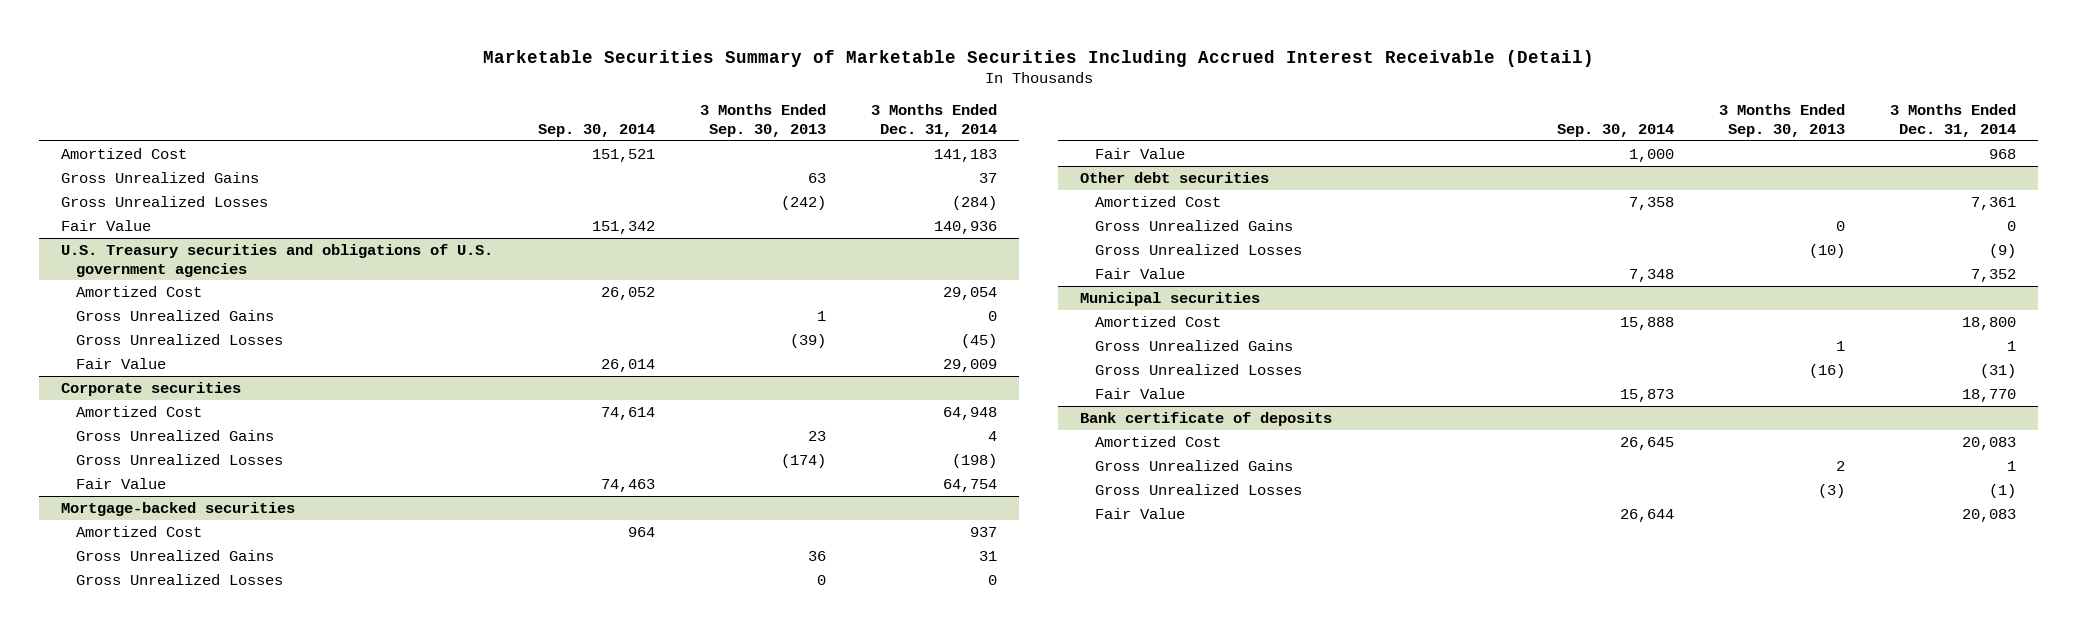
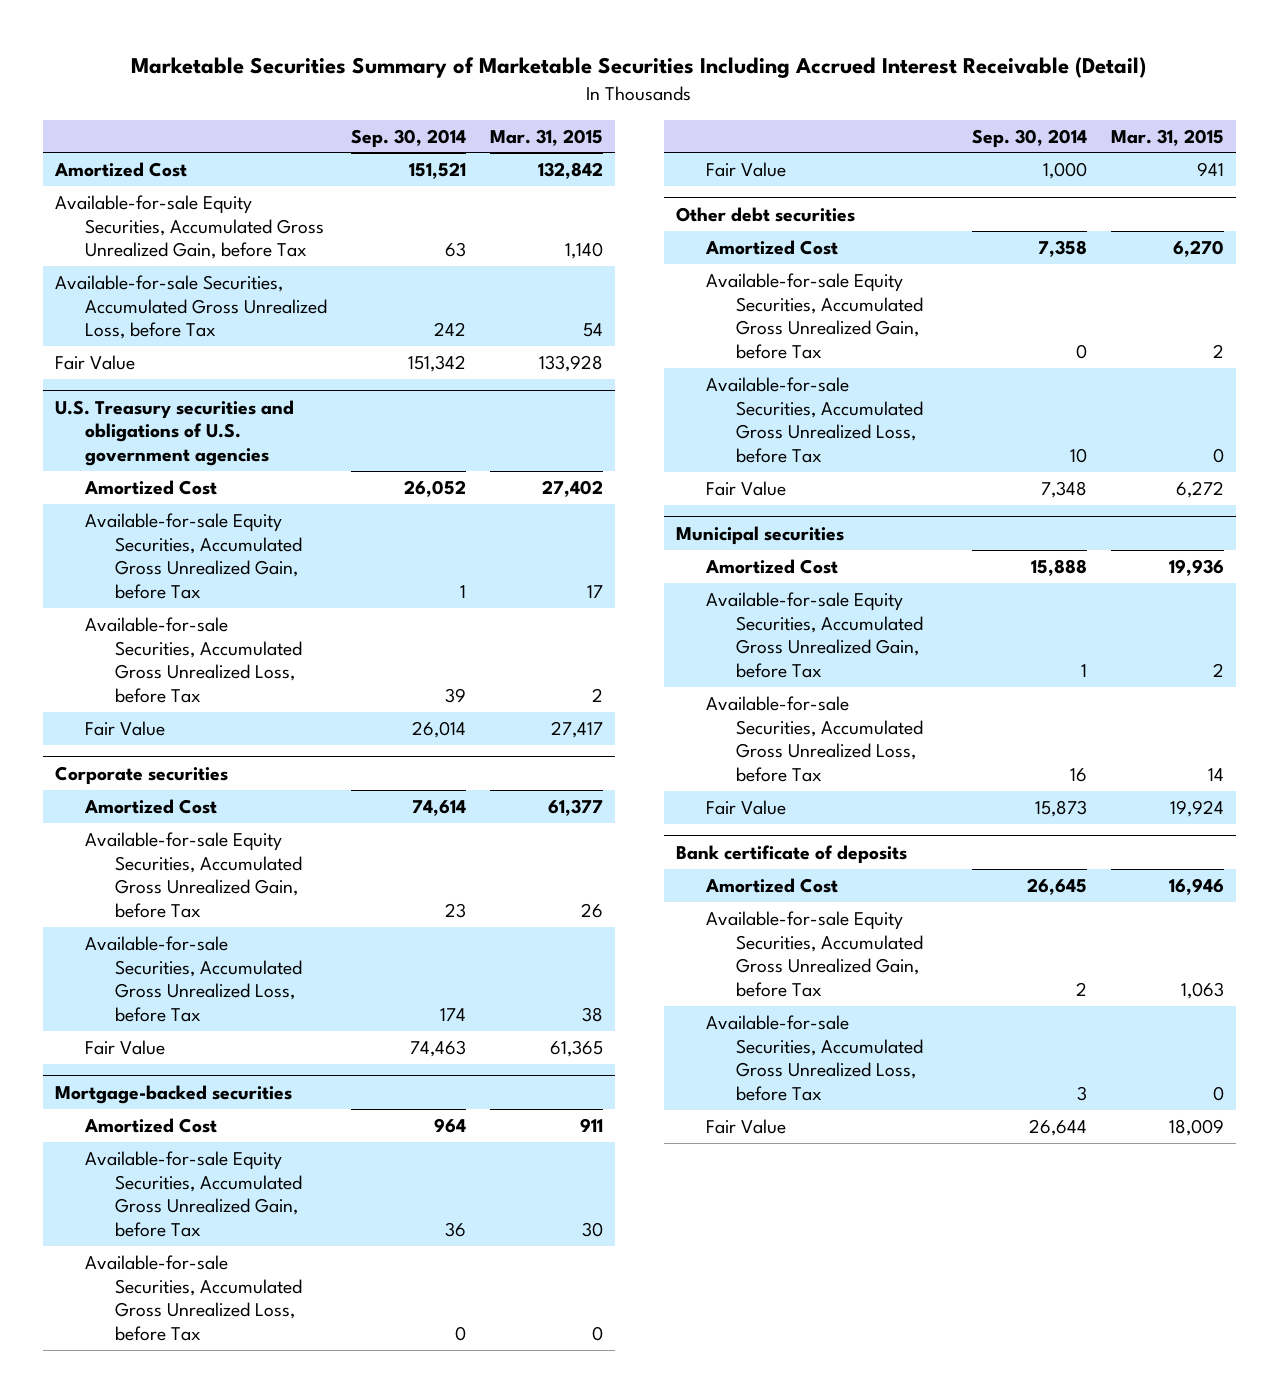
[700,104,827,138] 3 Months Ended Sep. 30, 2013 -> none
[870,104,997,138] 3 Months Ended Dec. 31, 2014 -> none
none -> [489,128,603,146] Mar. 31, 2015
[61,171,260,183] Gross Unrealized Gains -> none
[61,195,269,207] Gross Unrealized Losses -> none
none -> [54,194,324,260] Available-for-sale Equity Securities, Accumulated Gross Unrealized Gain, before Tax
none -> [54,274,327,340] Available-for-sale Securities, Accumulated Gross Unrealized Loss, before Tax
[75,309,274,321] Gross Unrealized Gains -> none
[75,333,283,345] Gross Unrealized Losses -> none
none -> [84,512,303,599] Available-for-sale Equity Securities, Accumulated Gross Unrealized Gain, before Tax
none -> [84,616,303,703] Available-for-sale Securities, Accumulated Gross Unrealized Loss, before Tax
[75,429,274,441] Gross Unrealized Gains -> none
[75,453,283,465] Gross Unrealized Losses -> none
none -> [84,831,303,918] Available-for-sale Equity Securities, Accumulated Gross Unrealized Gain, before Tax
none -> [84,935,303,1022] Available-for-sale Securities, Accumulated Gross Unrealized Loss, before Tax
[75,549,274,561] Gross Unrealized Gains -> none
[75,573,283,585] Gross Unrealized Losses -> none
none -> [84,1150,303,1237] Available-for-sale Equity Securities, Accumulated Gross Unrealized Gain, before Tax
none -> [84,1254,303,1341] Available-for-sale Securities, Accumulated Gross Unrealized Loss, before Tax
[1094,219,1293,231] Gross Unrealized Gains -> none
[1094,243,1302,255] Gross Unrealized Losses -> none
none -> [705,272,924,359] Available-for-sale Equity Securities, Accumulated Gross Unrealized Gain, before Tax
none -> [705,376,924,463] Available-for-sale Securities, Accumulated Gross Unrealized Loss, before Tax
[1094,339,1293,351] Gross Unrealized Gains -> none
[1094,363,1302,375] Gross Unrealized Losses -> none
none -> [705,591,924,678] Available-for-sale Equity Securities, Accumulated Gross Unrealized Gain, before Tax
none -> [705,695,924,782] Available-for-sale Securities, Accumulated Gross Unrealized Loss, before Tax
[1094,459,1293,471] Gross Unrealized Gains -> none
[1094,483,1302,495] Gross Unrealized Losses -> none
none -> [705,910,924,997] Available-for-sale Equity Securities, Accumulated Gross Unrealized Gain, before Tax
none -> [705,1014,924,1101] Available-for-sale Securities, Accumulated Gross Unrealized Loss, before Tax

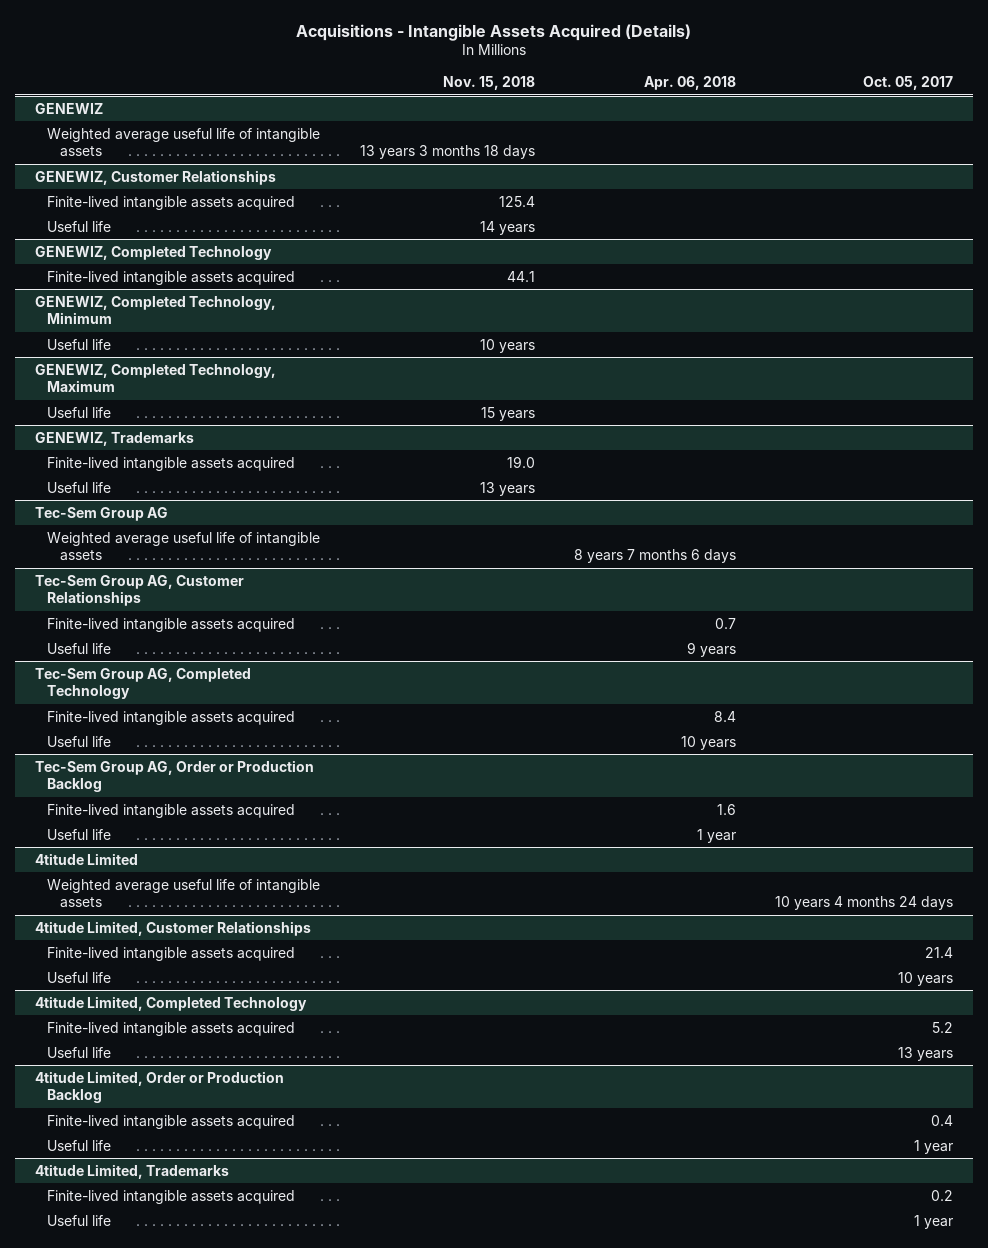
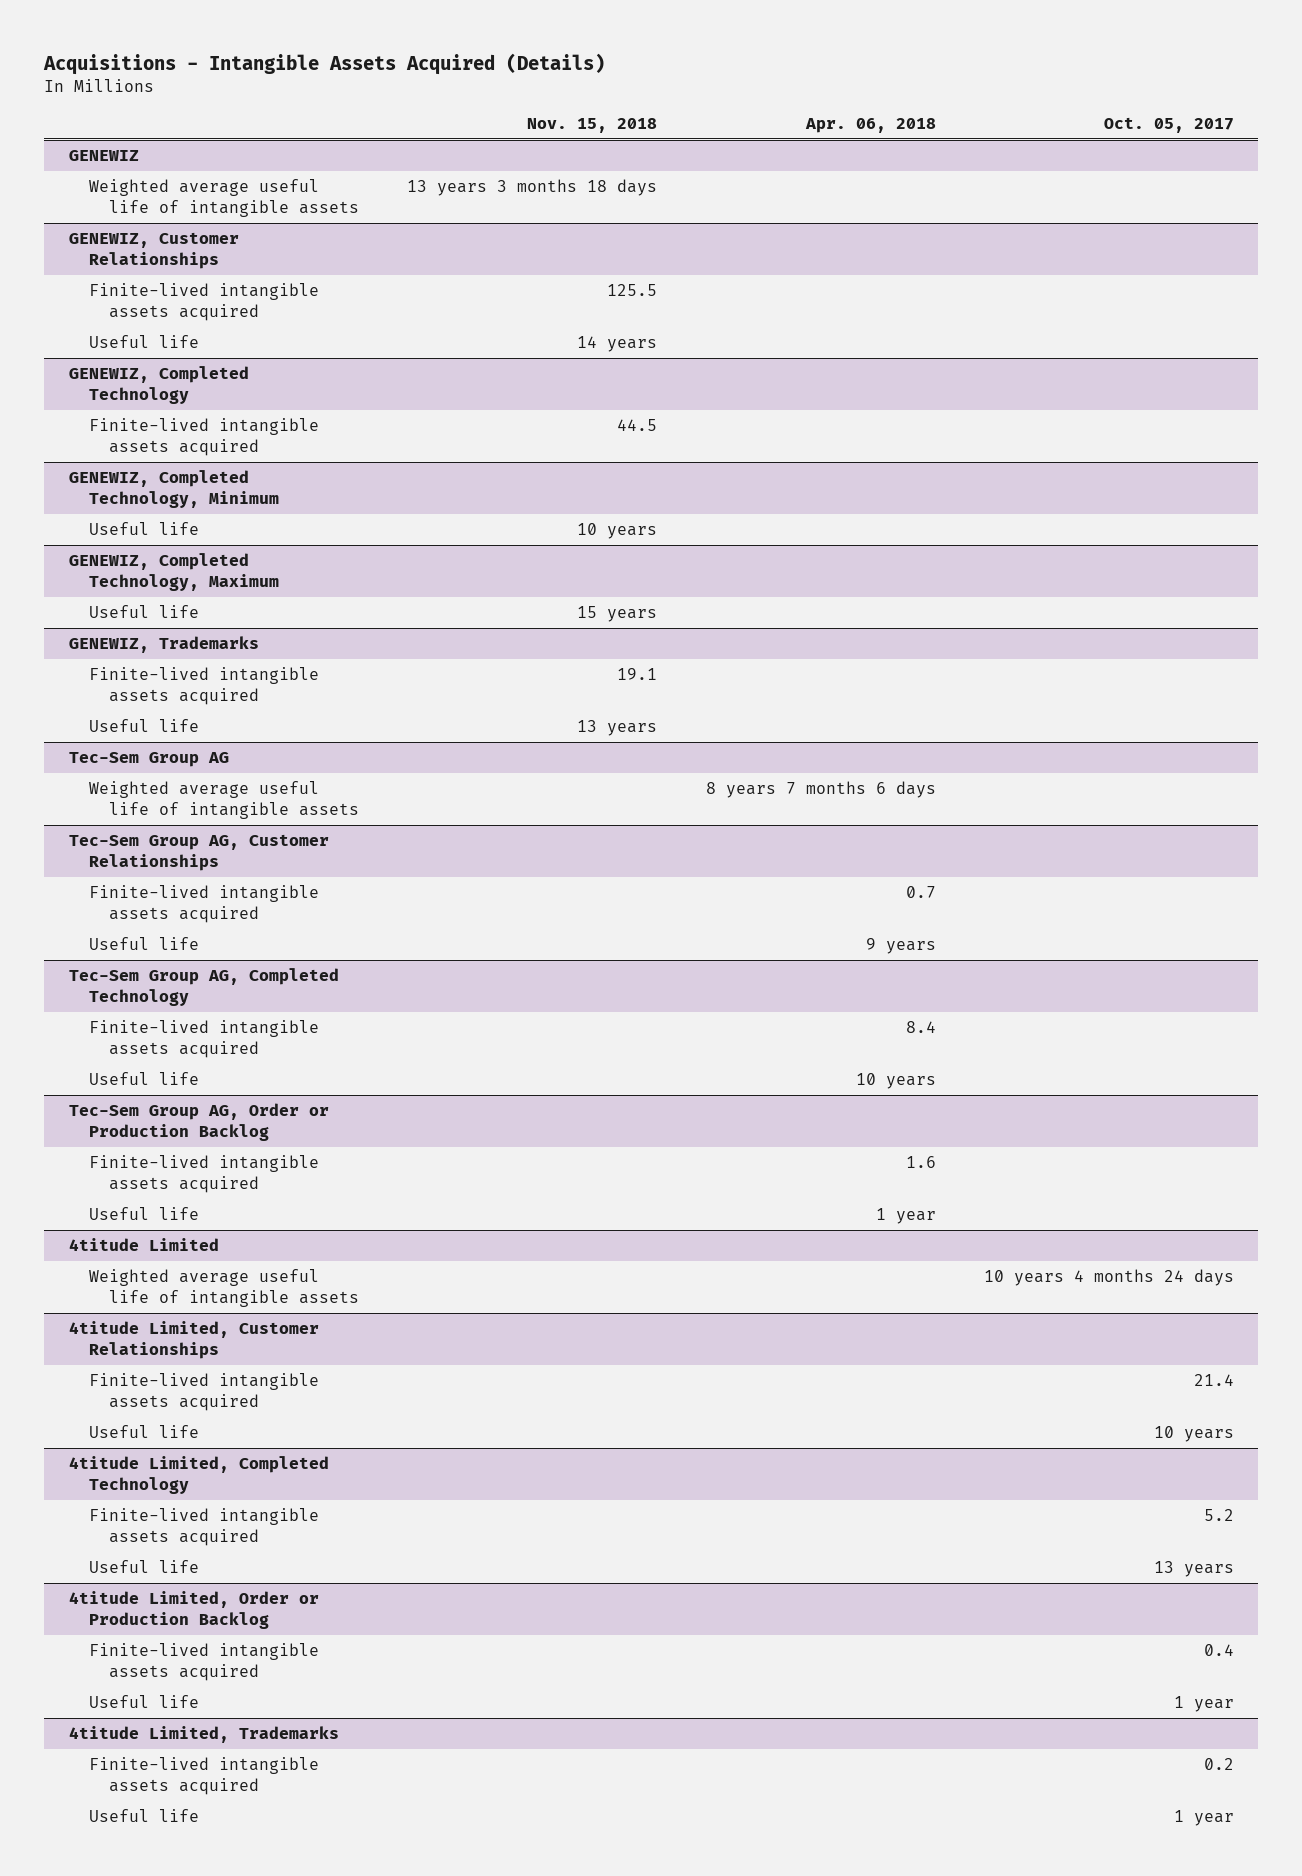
[498,195,535,207] 125.4 -> [607,284,658,297] 125.5
[506,270,535,282] 44.1 -> [617,419,658,432] 44.5
[506,455,535,468] 19.0 -> [617,668,658,681] 19.1

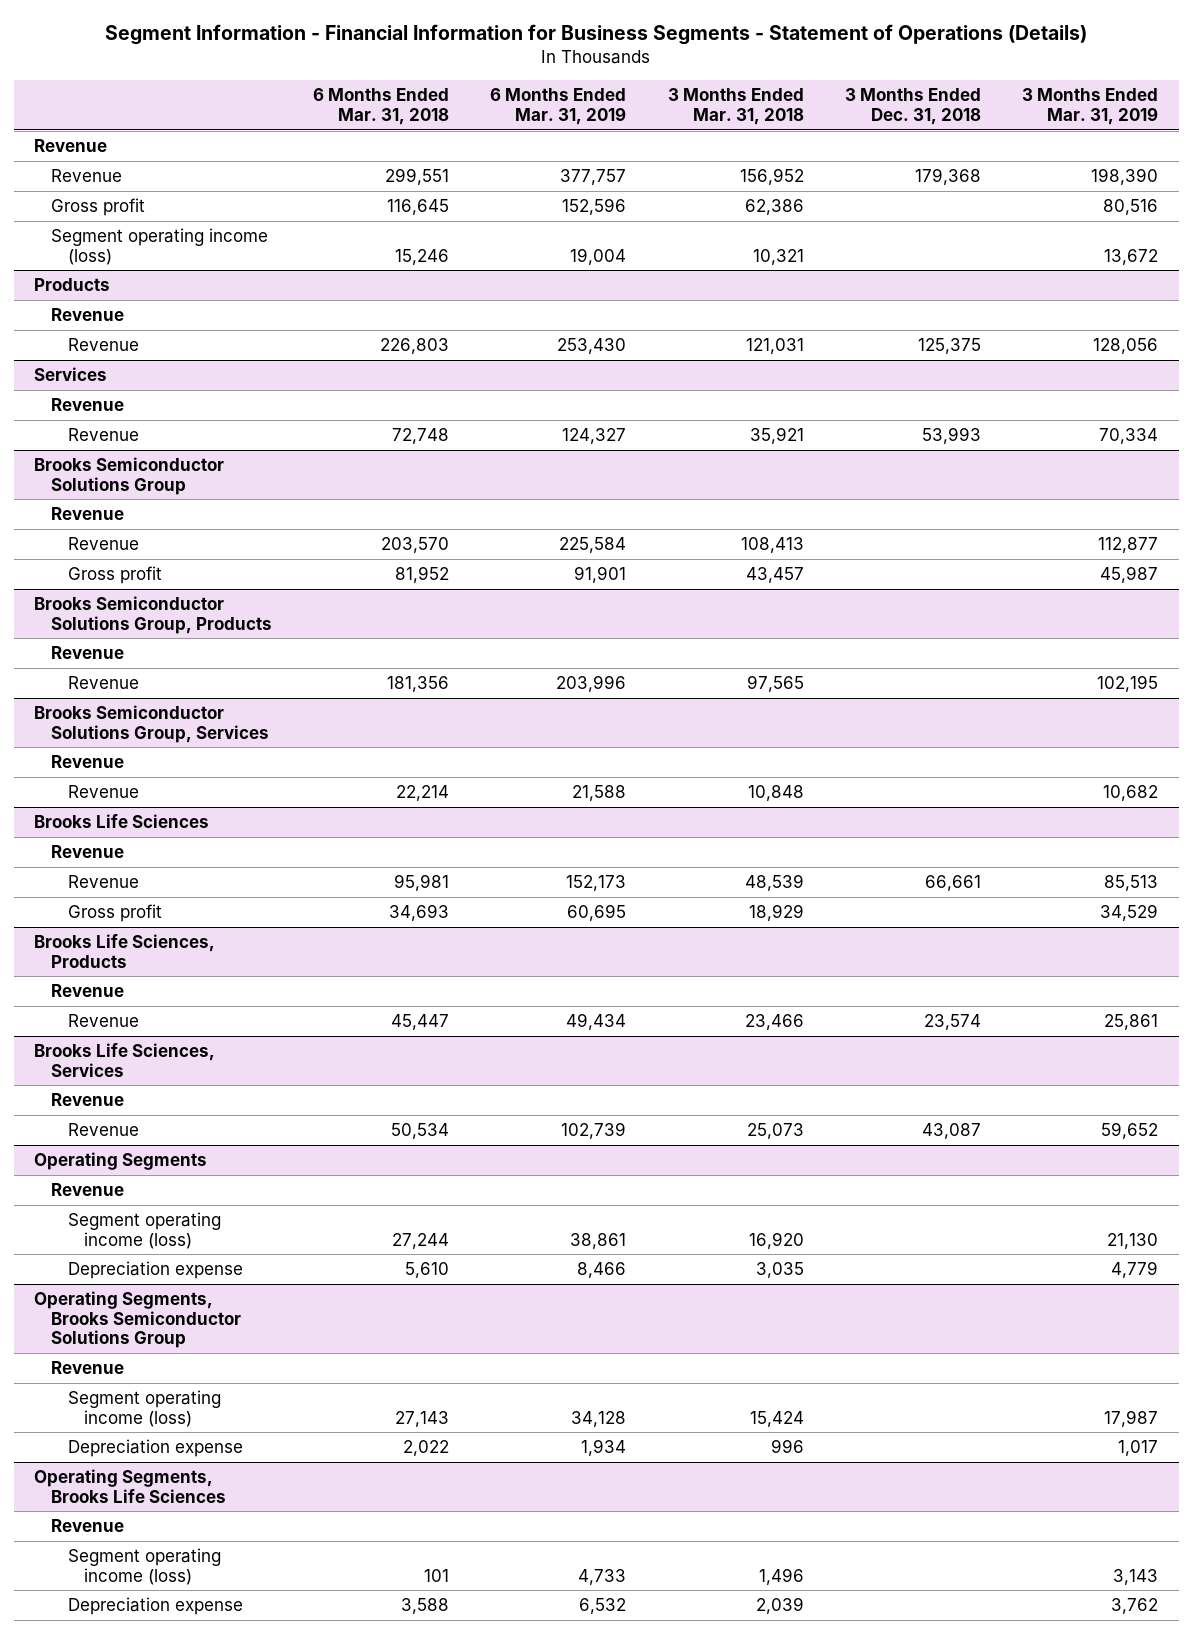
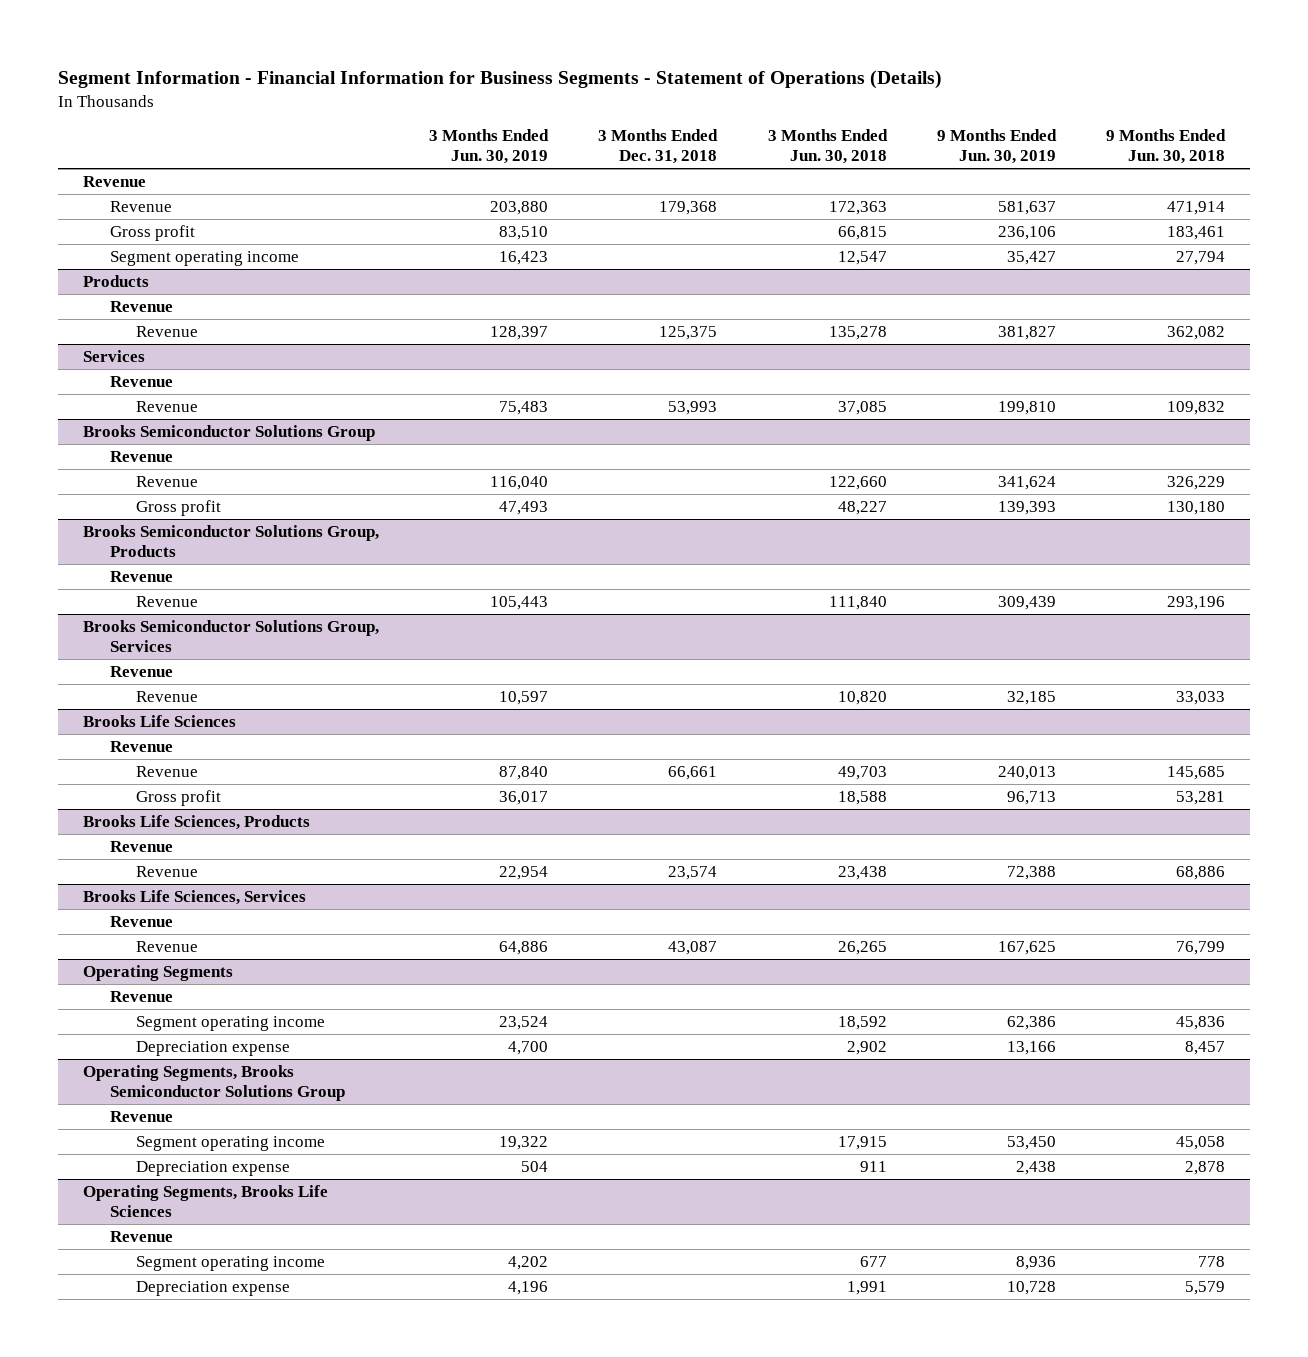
[313,88,450,126] 6 Months Ended Mar. 31, 2018 -> none
[490,88,627,126] 6 Months Ended Mar. 31, 2019 -> none
[667,88,804,126] 3 Months Ended Mar. 31, 2018 -> none
[1022,88,1159,126] 3 Months Ended Mar. 31, 2019 -> none
none -> [429,129,550,165] 3 Months Ended Jun. 30, 2019
none -> [767,129,888,165] 3 Months Ended Jun. 30, 2018
none -> [936,129,1057,165] 9 Months Ended Jun. 30, 2019
none -> [1105,129,1226,165] 9 Months Ended Jun. 30, 2018
[50,227,268,265] Segment operating income (loss) -> [109,250,299,266] Segment operating income
[67,1211,221,1249] Segment operating income (loss) -> [135,1015,325,1031] Segment operating income
[67,1389,221,1427] Segment operating income (loss) -> [135,1135,325,1151] Segment operating income
[67,1547,221,1585] Segment operating income (loss) -> [135,1255,325,1271] Segment operating income

